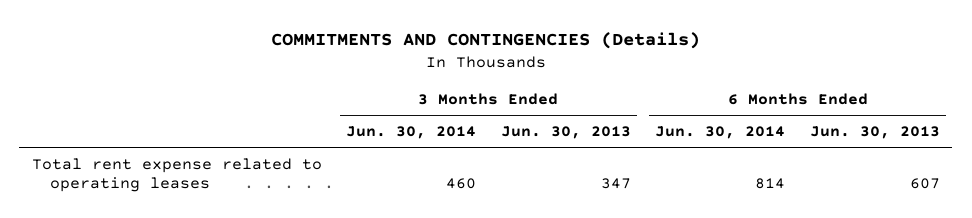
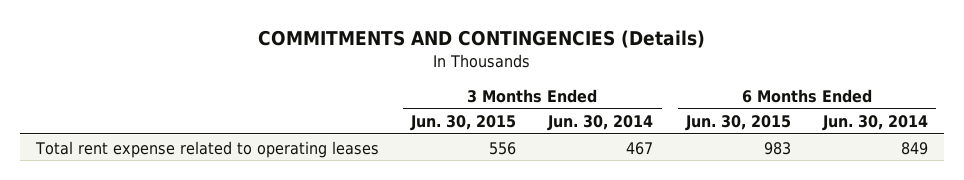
[500,126,631,140] Jun. 30, 2013 -> none
[809,126,940,140] Jun. 30, 2013 -> none
none -> [410,115,517,132] Jun. 30, 2015
none -> [684,115,791,132] Jun. 30, 2015
[446,178,477,190] 460 -> [626,141,654,155] 467
[755,178,786,190] 814 -> [901,141,929,155] 849

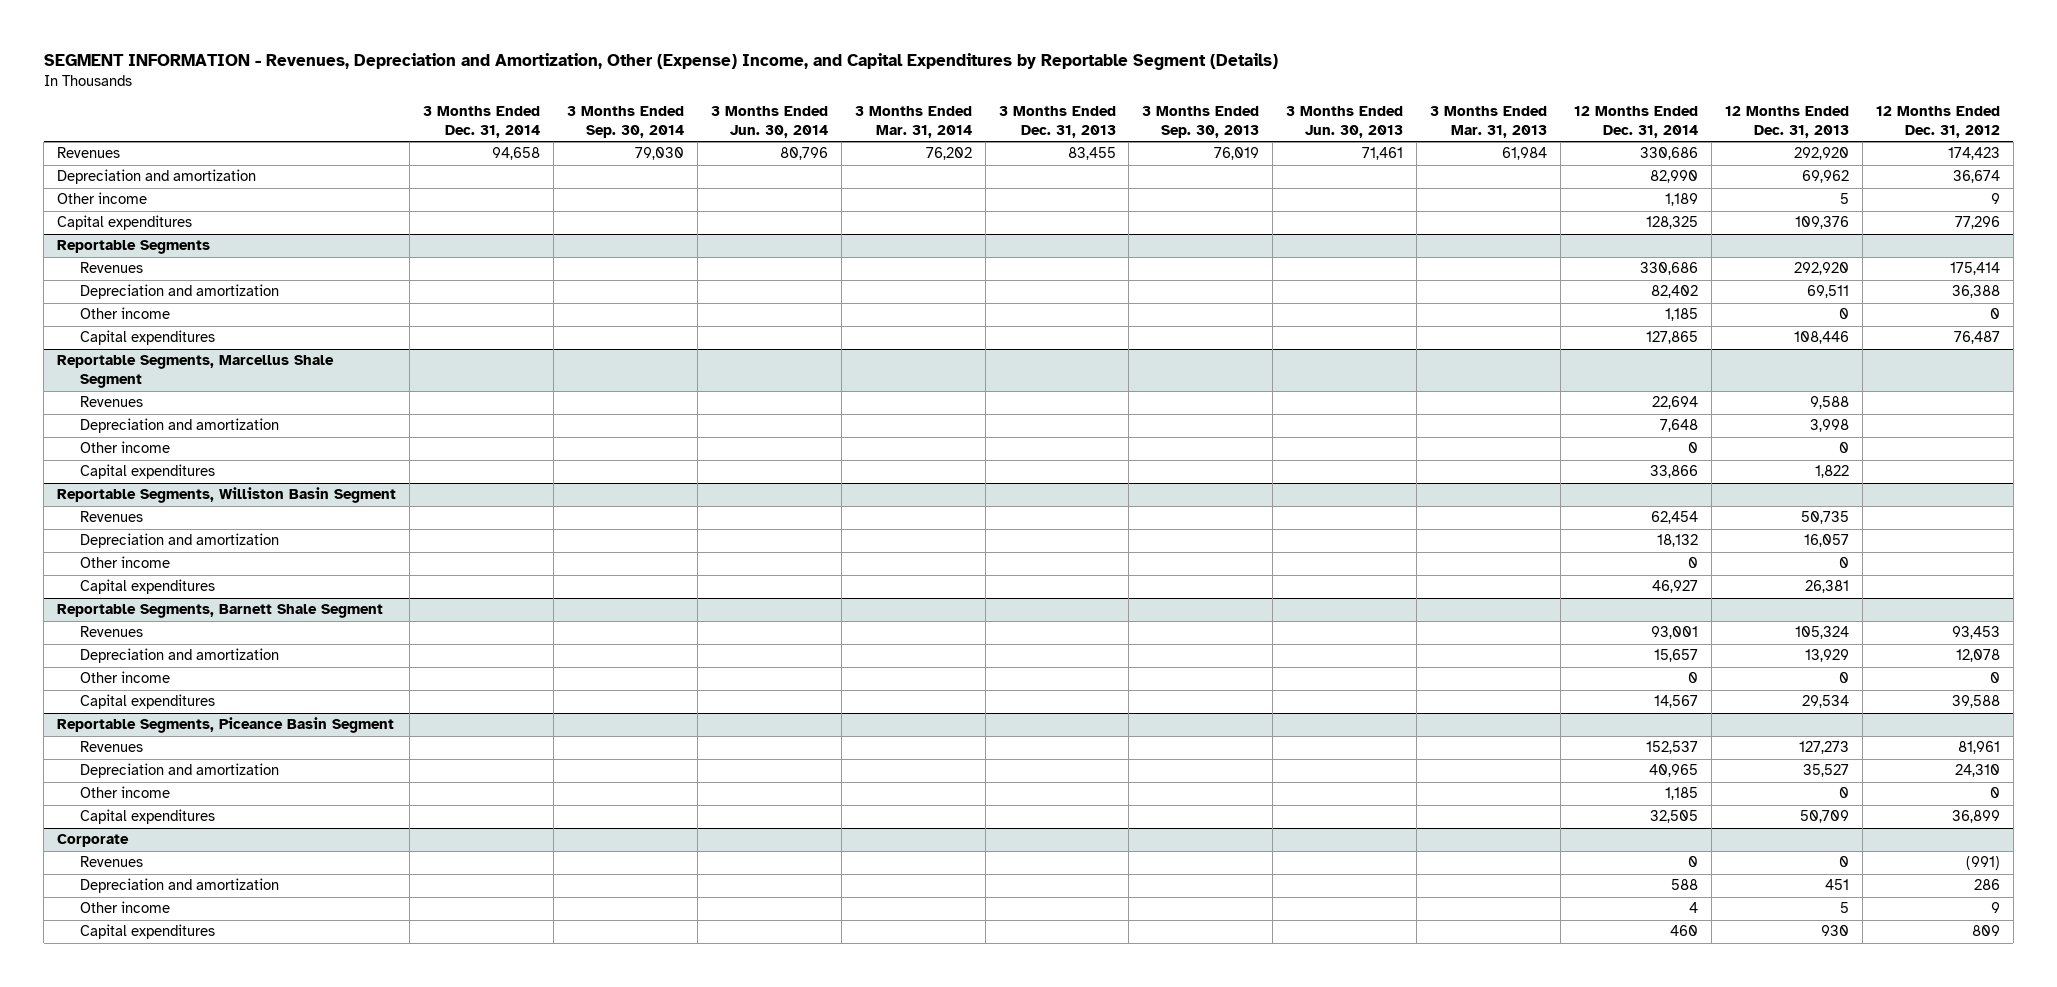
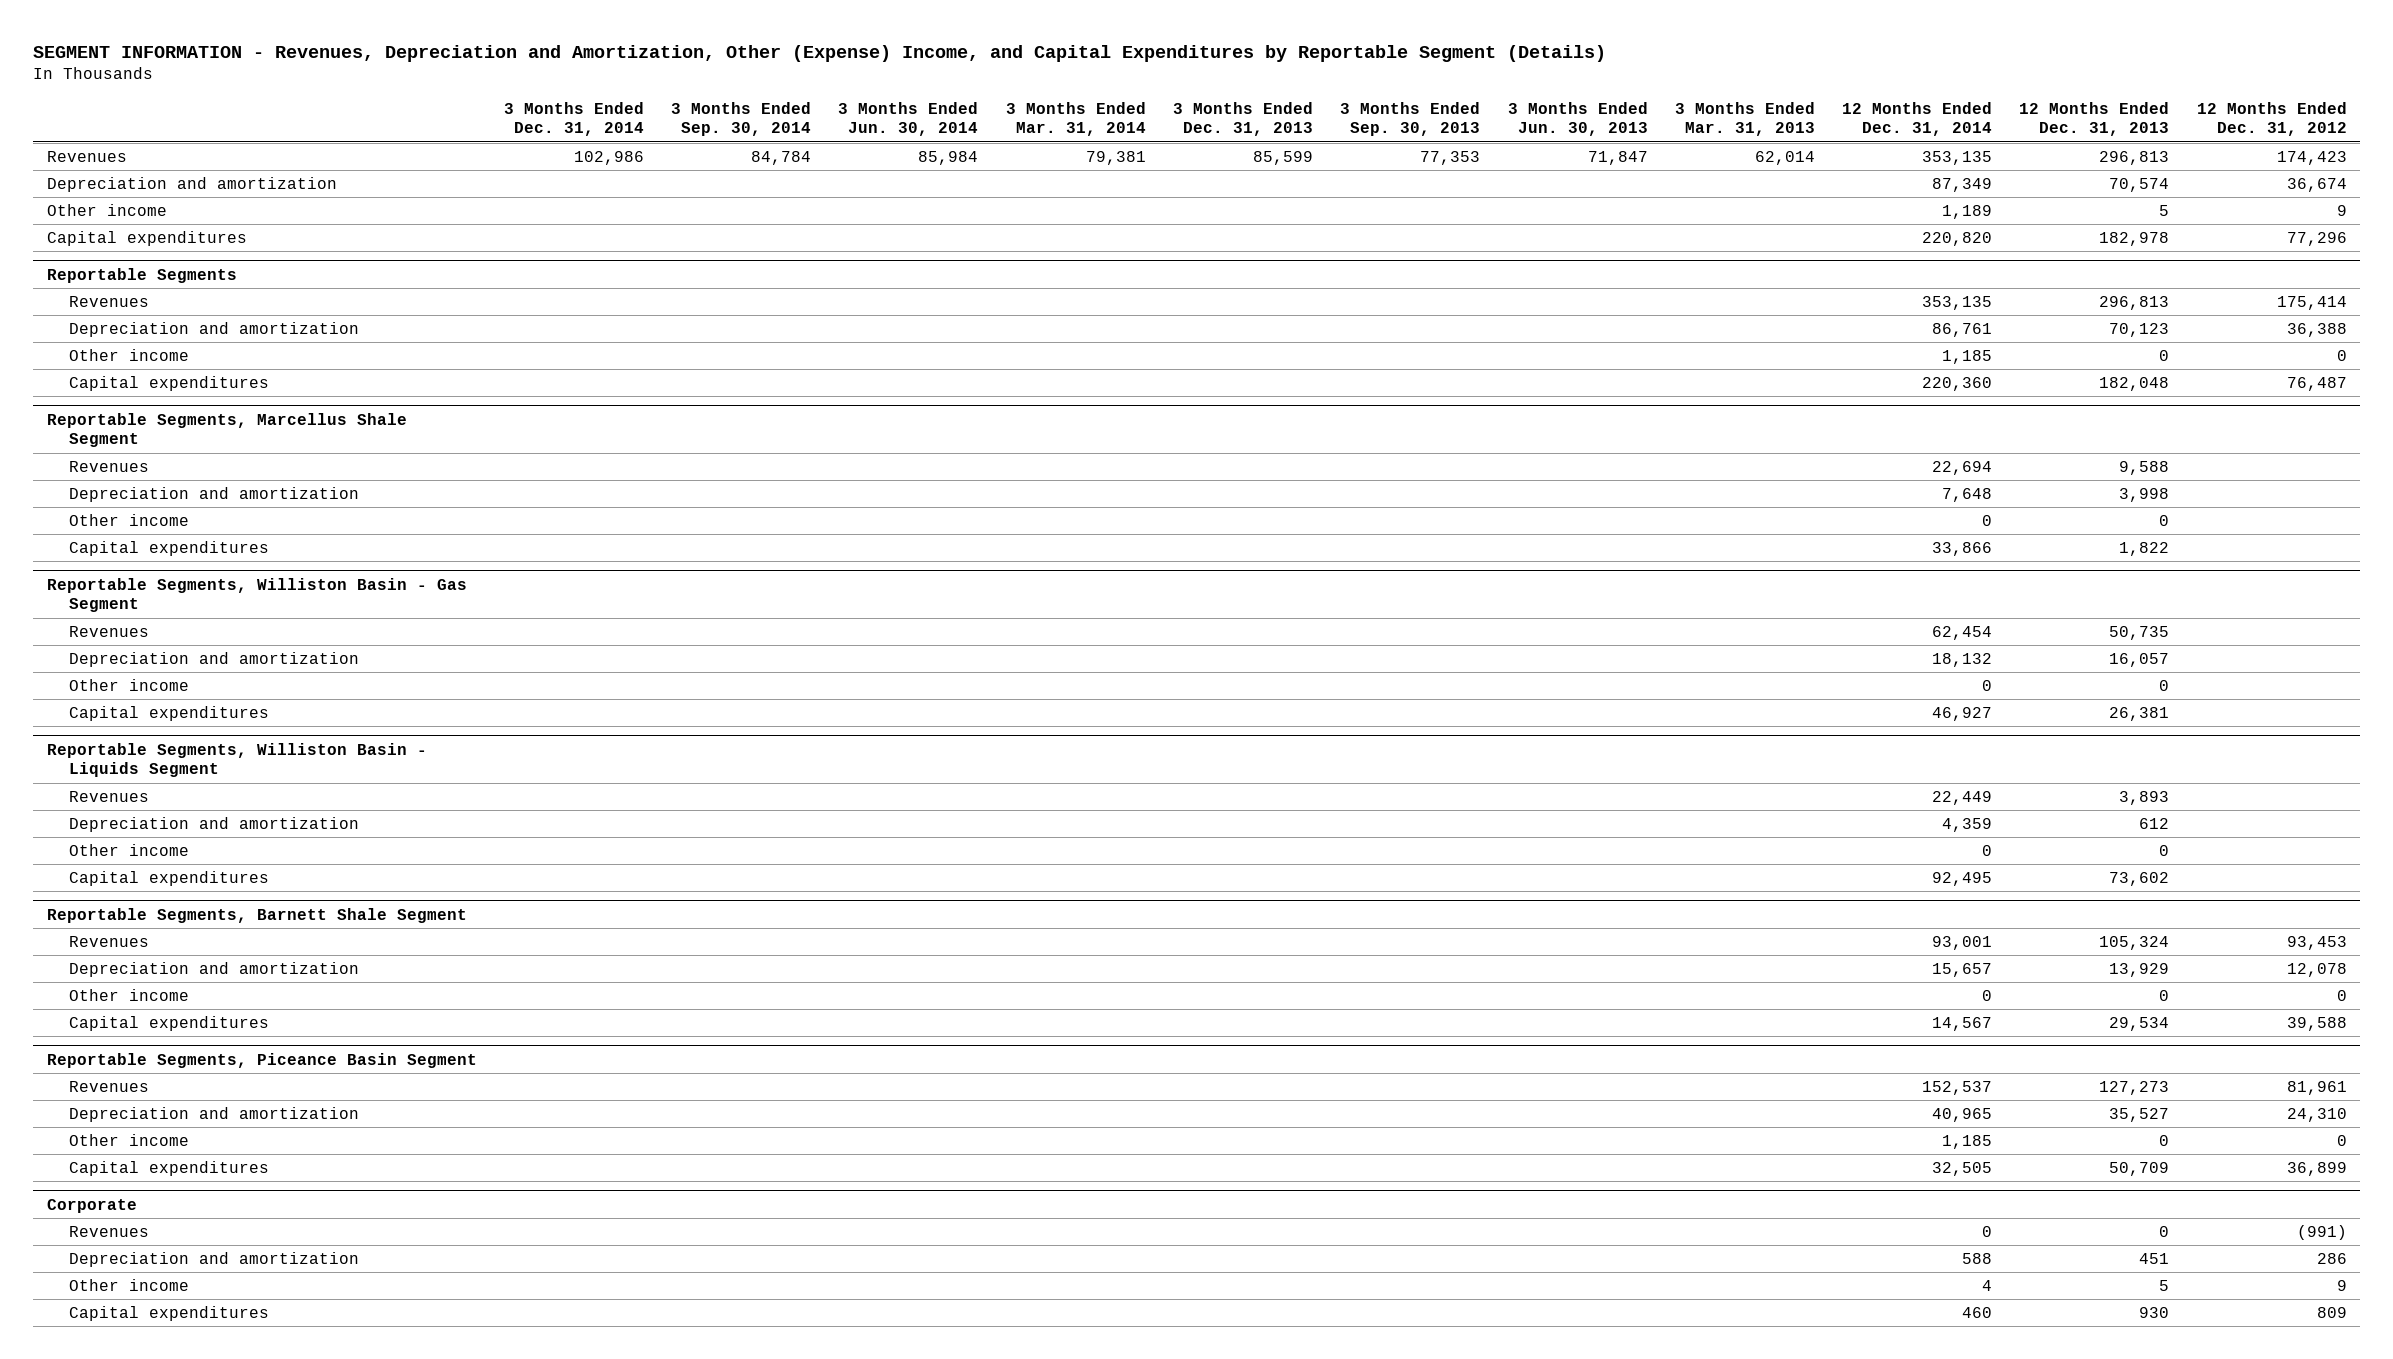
[492,147,541,161] 94,658 -> [573,150,644,165] 102,986
[635,147,685,161] 79,030 -> [751,150,812,165] 84,784
[779,147,828,161] 80,796 -> [918,150,979,165] 85,984
[925,147,972,161] 76,202 -> [1085,150,1146,165] 79,381
[1067,147,1116,161] 83,455 -> [1253,150,1314,165] 85,599
[1214,147,1260,161] 76,019 -> [1420,150,1481,165] 77,353
[1362,147,1404,161] 71,461 -> [1587,150,1648,165] 71,847
[1502,147,1548,161] 61,984 -> [1754,150,1815,165] 62,014
[1639,147,1698,161] 330,686 -> [1922,150,1993,165] 353,135
[1793,147,1849,161] 292,920 -> [2099,150,2170,165] 296,813
[1649,170,1698,184] 82,990 -> [1932,177,1993,192] 87,349
[1801,170,1849,184] 69,962 -> [2109,177,2170,192] 70,574
[1645,216,1698,230] 128,325 -> [1922,231,1993,246] 220,820
[1794,216,1849,230] 109,376 -> [2099,231,2170,246] 182,978
[1639,262,1698,276] 330,686 -> [1922,295,1993,310] 353,135
[1793,262,1849,276] 292,920 -> [2099,295,2170,310] 296,813
[1650,285,1698,299] 82,402 -> [1932,322,1993,337] 86,761
[1806,285,1849,299] 69,511 -> [2109,322,2170,337] 70,123
[1645,331,1698,345] 127,865 -> [1922,376,1993,391] 220,360
[1793,331,1849,345] 108,446 -> [2099,376,2170,391] 182,048
[57,487,397,504] Reportable Segments, Williston Basin Segment -> [46,577,467,613] Reportable Segments, Williston Basin - Gas Segment
none -> [46,742,427,778] Reportable Segments, Williston Basin - Liquids Segment
none -> [68,790,149,802] Revenues
none -> [68,816,359,832] Depreciation and amortization
none -> [68,843,189,856] Other income
none -> [68,870,269,886] Capital expenditures

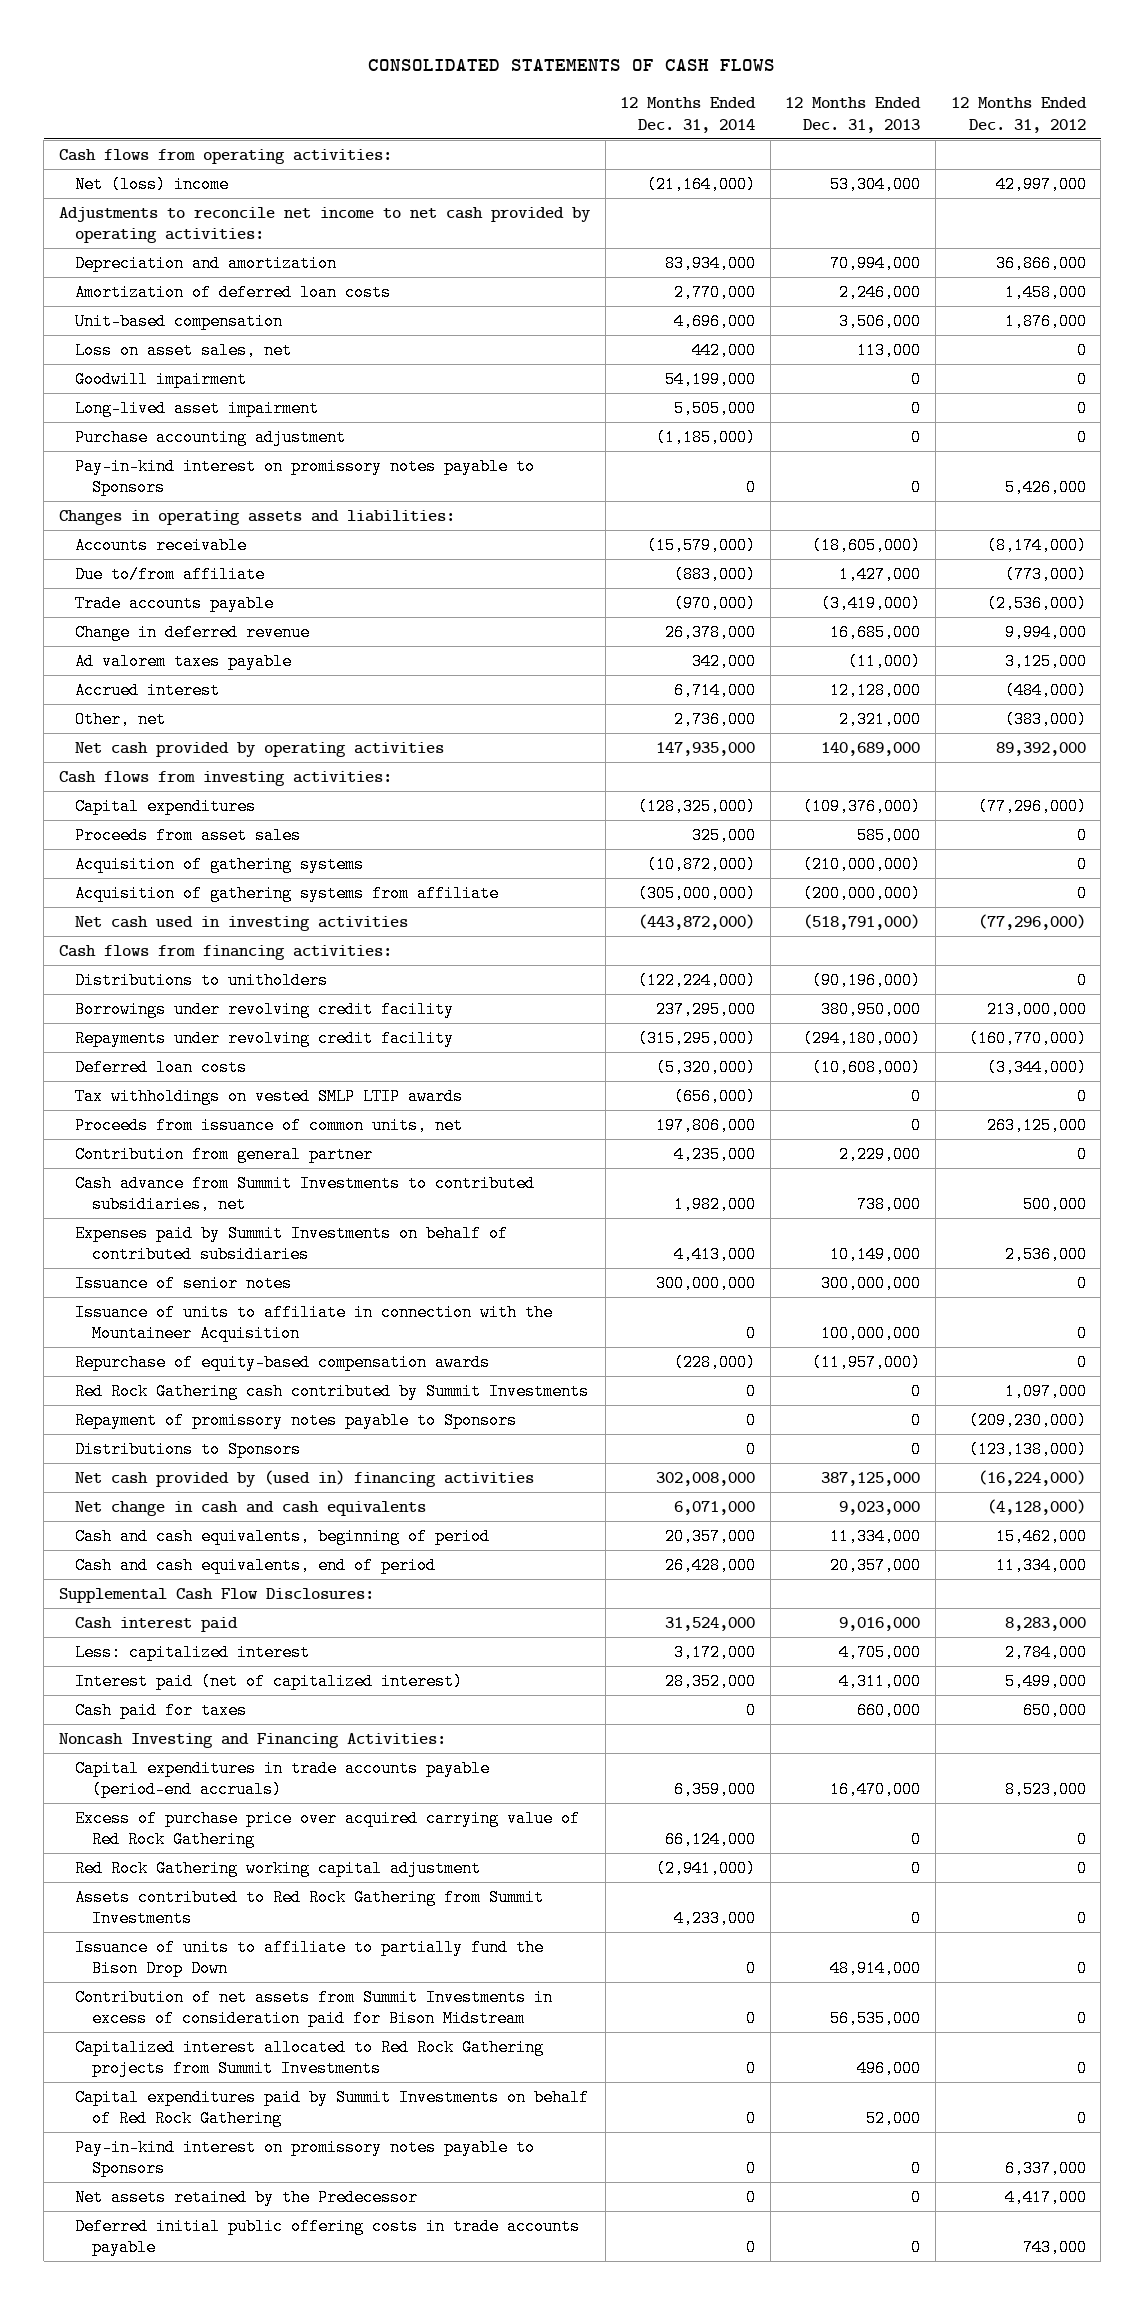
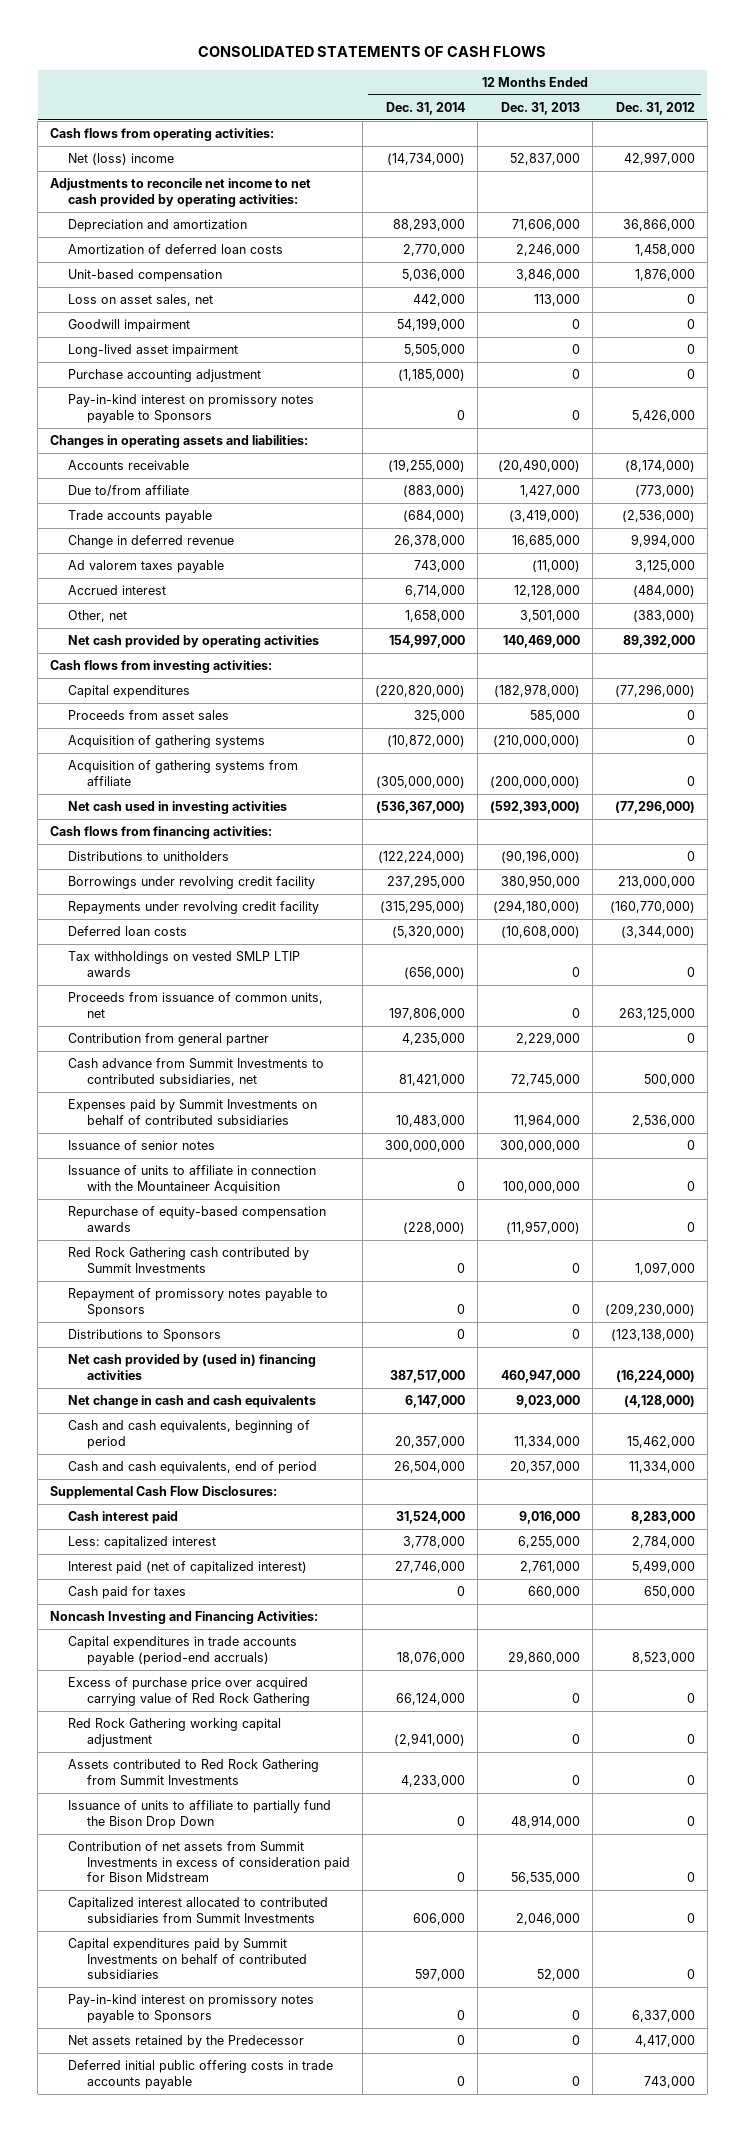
[647,175,757,193] (21,164,000) -> [386,153,465,166] (14,734,000)
[830,175,922,193] 53,304,000 -> [509,153,580,166] 52,837,000
[665,254,757,272] 83,934,000 -> [392,218,465,232] 88,293,000
[830,254,922,272] 70,994,000 -> [511,219,580,232] 71,606,000
[674,312,757,330] 4,696,000 -> [401,269,465,282] 5,036,000
[839,312,922,330] 3,506,000 -> [515,269,580,282] 3,846,000
[647,536,757,554] (15,579,000) -> [387,459,465,473] (19,255,000)
[812,536,922,554] (18,605,000) -> [497,459,580,473] (20,490,000)
[674,594,757,612] (970,000) -> [402,510,465,523] (684,000)
[692,652,757,670] 342,000 -> [413,560,465,573] 743,000
[674,710,757,728] 2,736,000 -> [404,610,465,623] 1,658,000
[839,710,922,728] 2,321,000 -> [519,610,580,623] 3,501,000
[656,741,756,756] 147,935,000 -> [388,635,465,649] 154,997,000
[821,741,921,756] 140,689,000 -> [502,635,580,649] 140,469,000
[638,797,757,815] (128,325,000) -> [374,685,465,698] (220,820,000)
[803,797,922,815] (109,376,000) -> [493,684,580,698] (182,978,000)
[638,913,756,930] (443,872,000) -> [375,801,465,815] (536,367,000)
[803,913,921,930] (518,791,000) -> [489,801,580,815] (592,393,000)
[674,1196,757,1214] 1,982,000 -> [398,1073,465,1086] 81,421,000
[857,1196,922,1214] 738,000 -> [510,1073,580,1086] 72,745,000
[674,1246,757,1264] 4,413,000 -> [395,1114,465,1127] 10,483,000
[830,1246,922,1264] 10,149,000 -> [513,1113,580,1127] 11,964,000
[656,1471,756,1486] 302,008,000 -> [389,1369,465,1383] 387,517,000
[821,1471,921,1486] 387,125,000 -> [500,1369,580,1383] 460,947,000
[674,1500,756,1515] 6,071,000 -> [404,1395,465,1409] 6,147,000
[665,1556,757,1574] 26,428,000 -> [393,1461,465,1474] 26,504,000
[674,1643,757,1661] 3,172,000 -> [402,1536,465,1549] 3,778,000
[839,1643,922,1661] 4,705,000 -> [517,1536,580,1549] 6,255,000
[665,1672,757,1690] 28,352,000 -> [394,1561,465,1574] 27,746,000
[839,1672,922,1690] 4,311,000 -> [519,1561,580,1574] 2,761,000
[674,1781,757,1799] 6,359,000 -> [396,1651,465,1664] 18,076,000
[830,1781,922,1799] 16,470,000 -> [507,1650,580,1664] 29,860,000
[75,2038,545,2078] Capitalized interest allocated to Red Rock Gathering projects from Summit Investments -> [68,1897,329,1924] Capitalized interest allocated to contributed subsidiaries from Summit Investments
[746,2060,757,2078] 0 -> [412,1912,465,1925] 606,000
[857,2060,922,2078] 496,000 -> [515,1912,580,1925] 2,046,000
[75,2088,590,2128] Capital expenditures paid by Summit Investments on behalf of Red Rock Gathering -> [68,1938,307,1980] Capital expenditures paid by Summit Investments on behalf of contributed subsidiaries
[746,2110,757,2128] 0 -> [414,1968,465,1982] 597,000

